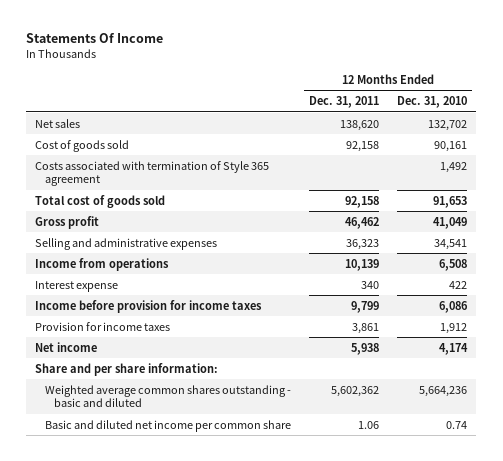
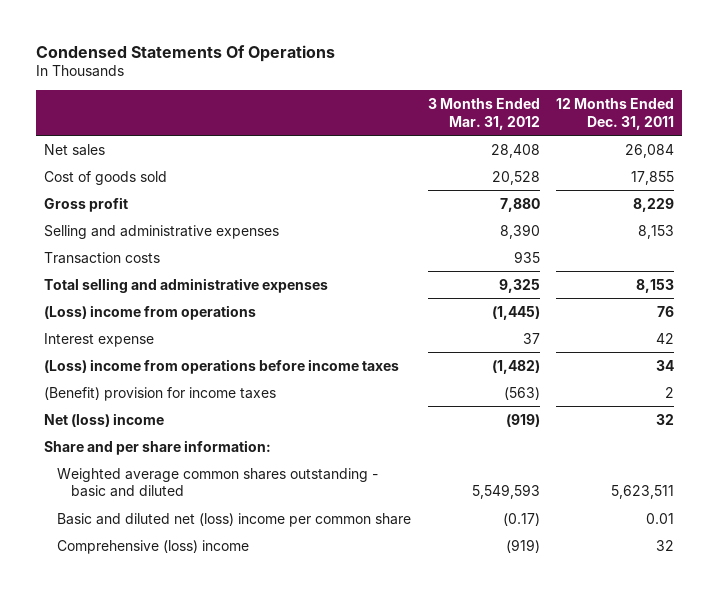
[26,33,164,44] Statements Of Income -> [36,44,336,62] Condensed Statements Of Operations
[397,96,468,109] Dec. 31, 2010 -> none
none -> [427,97,540,130] 3 Months Ended Mar. 31, 2012
[35,160,270,187] Costs associated with termination of Style 365 agreement -> none
[35,194,166,208] Total cost of goods sold -> none
[339,119,379,131] 138,620 -> [625,143,675,158] 26,084
[345,140,379,152] 92,158 -> [631,170,675,185] 17,855
[344,216,379,229] 46,462 -> [633,197,675,212] 8,229
[345,238,379,250] 36,323 -> [638,224,675,239] 8,153
none -> [44,251,161,264] Transaction costs
none -> [44,277,329,293] Total selling and administrative expenses
[35,257,170,271] Income from operations -> [44,304,257,320] (Loss) income from operations
[344,258,379,271] 10,139 -> [657,305,675,317] 76
[360,280,379,289] 340 -> [656,332,675,344] 42
[35,299,263,313] Income before provision for income taxes -> [44,358,400,374] (Loss) income from operations before income taxes
[350,300,379,313] 9,799 -> [656,359,675,371] 34
[35,321,171,331] Provision for income taxes -> [44,386,277,401] (Benefit) provision for income taxes
[351,322,379,334] 3,861 -> [665,386,675,398] 2
[35,341,98,352] Net income -> [44,412,165,427] Net (loss) income
[350,342,379,355] 5,938 -> [656,413,675,425] 32
[330,385,379,397] 5,602,362 -> [611,485,675,500] 5,623,511
[44,419,291,432] Basic and diluted net income per common share -> [57,512,412,527] Basic and diluted net (loss) income per common share
[357,420,379,429] 1.06 -> [646,512,675,524] 0.01
none -> [57,539,250,554] Comprehensive (loss) income

